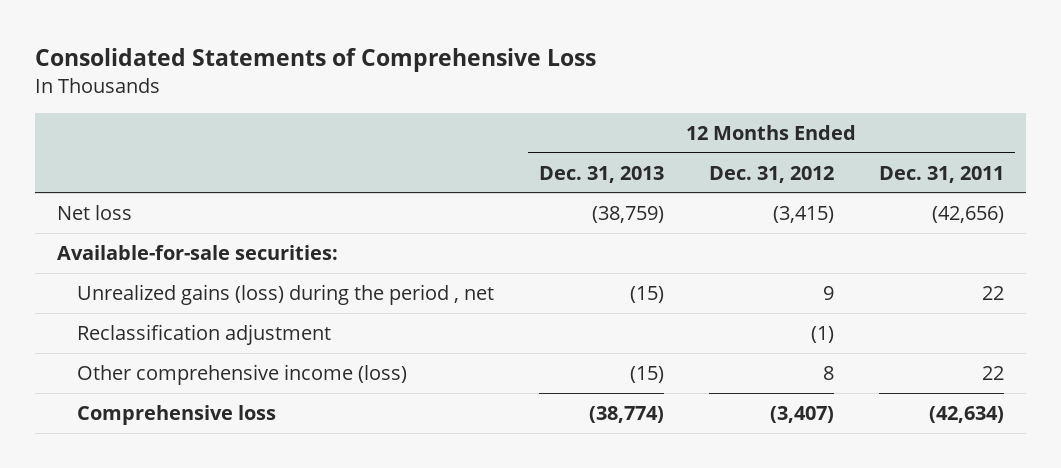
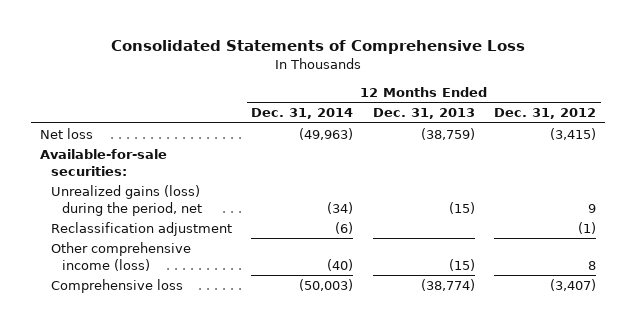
[878,165,1004,183] Dec. 31, 2011 -> none
none -> [251,108,354,120] Dec. 31, 2014
[77,284,495,306] Unrealized gains (loss) during the period , net -> [51,184,203,216] Unrealized gains (loss) during the period, net

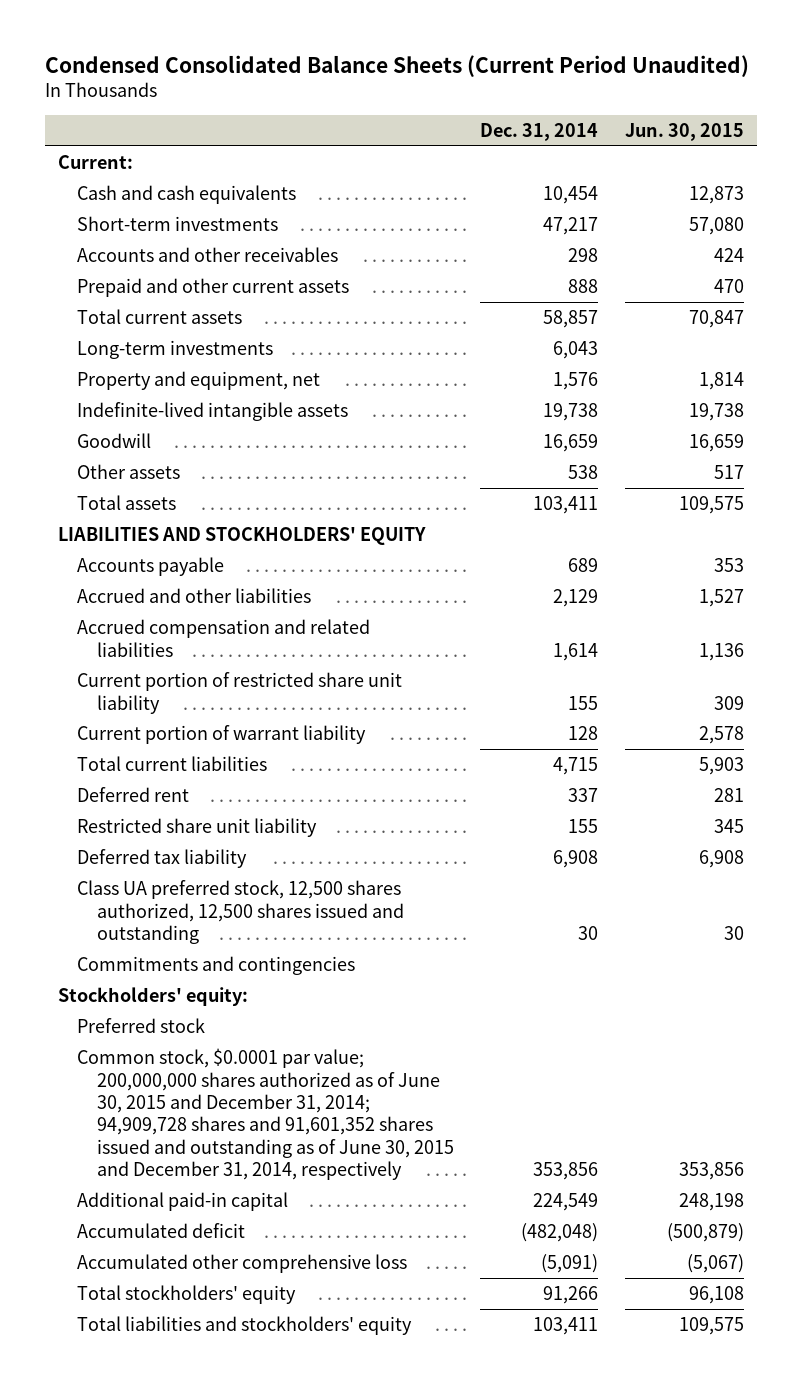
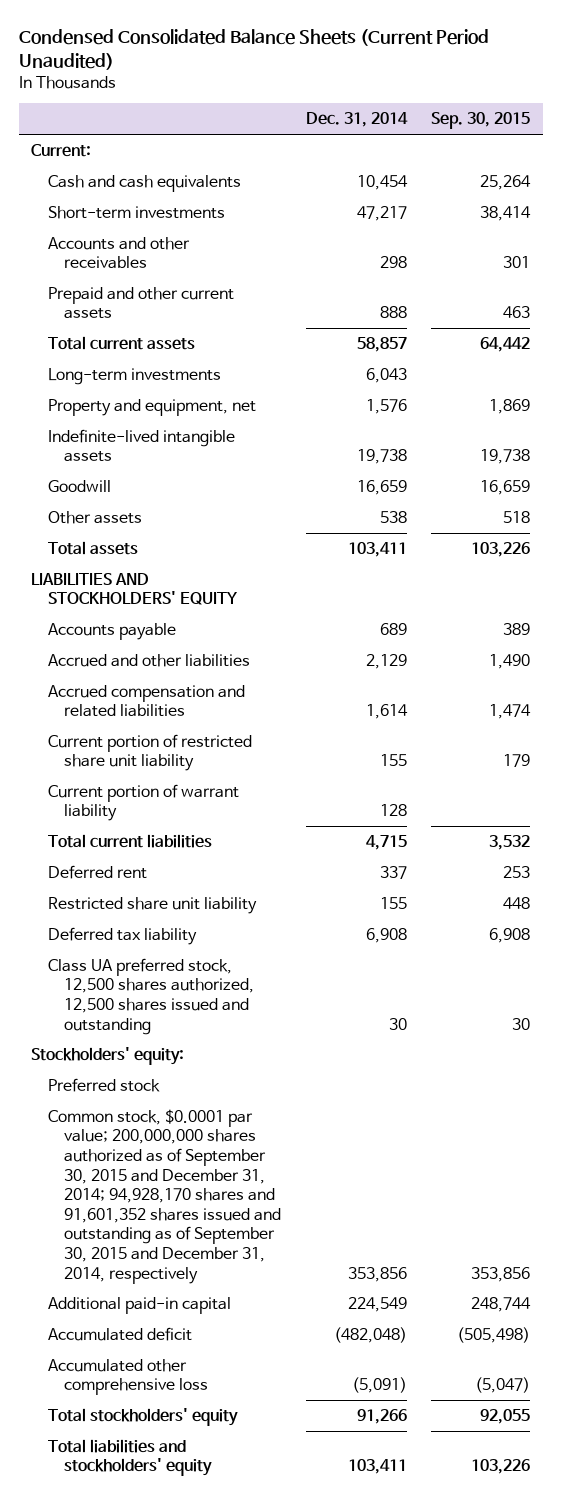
[624,123,744,142] Jun. 30, 2015 -> none
none -> [431,112,531,130] Sep. 30, 2015
[77,956,356,976] Commitments and contingencies -> none
[77,1048,454,1181] Common stock, $0.0001 par value; 200,000,000 shares authorized as of June 30, 2015 and December 31, 2014; 94,909,728 shares and 91,601,352 shares issued and outstanding as of June 30, 2015 and December 31, 2014, respectively -> [47,1108,282,1284] Common stock, $0.0001 par value; 200,000,000 shares authorized as of September 30, 2015 and December 31, 2014; 94,928,170 shares and 91,601,352 shares issued and outstanding as of September 30, 2015 and December 31, 2014, respectively

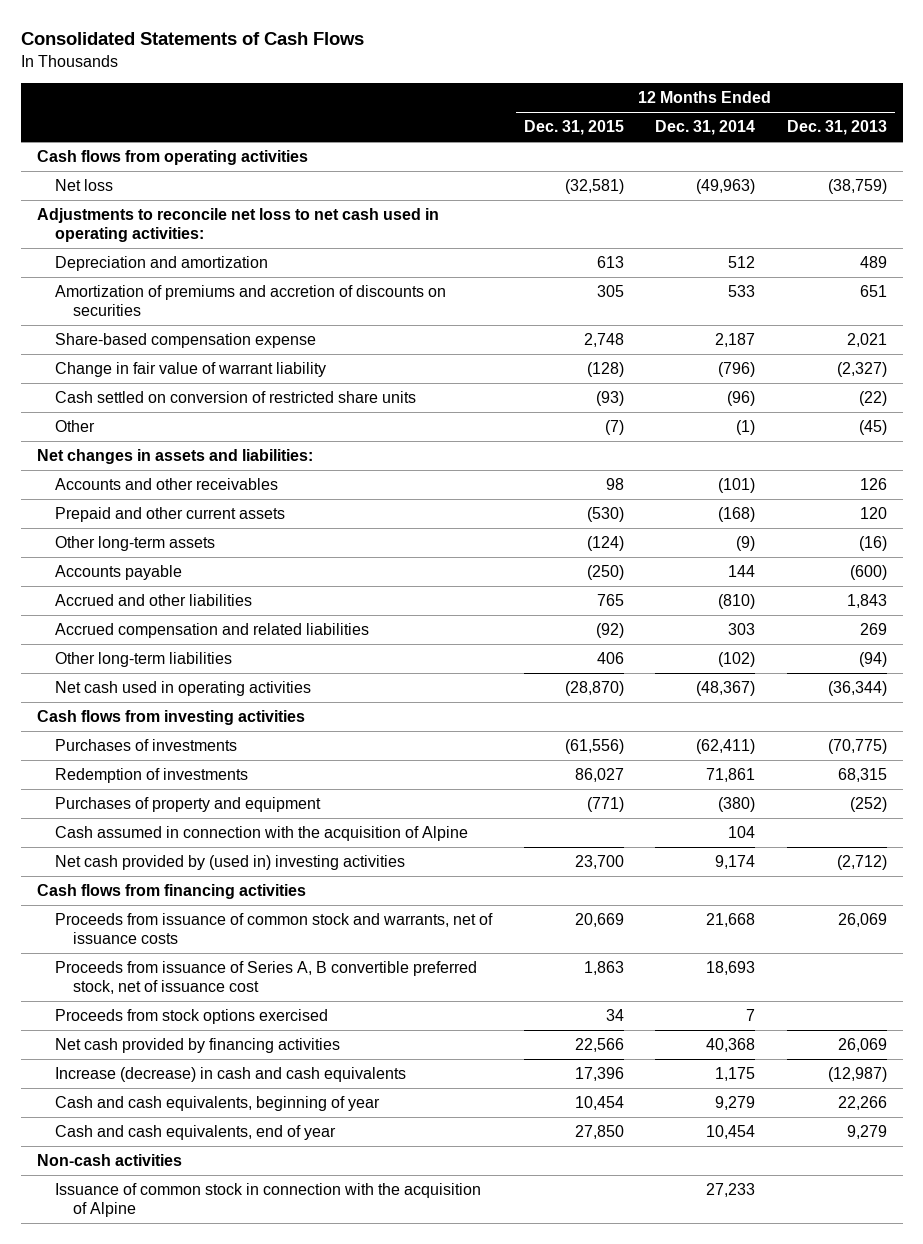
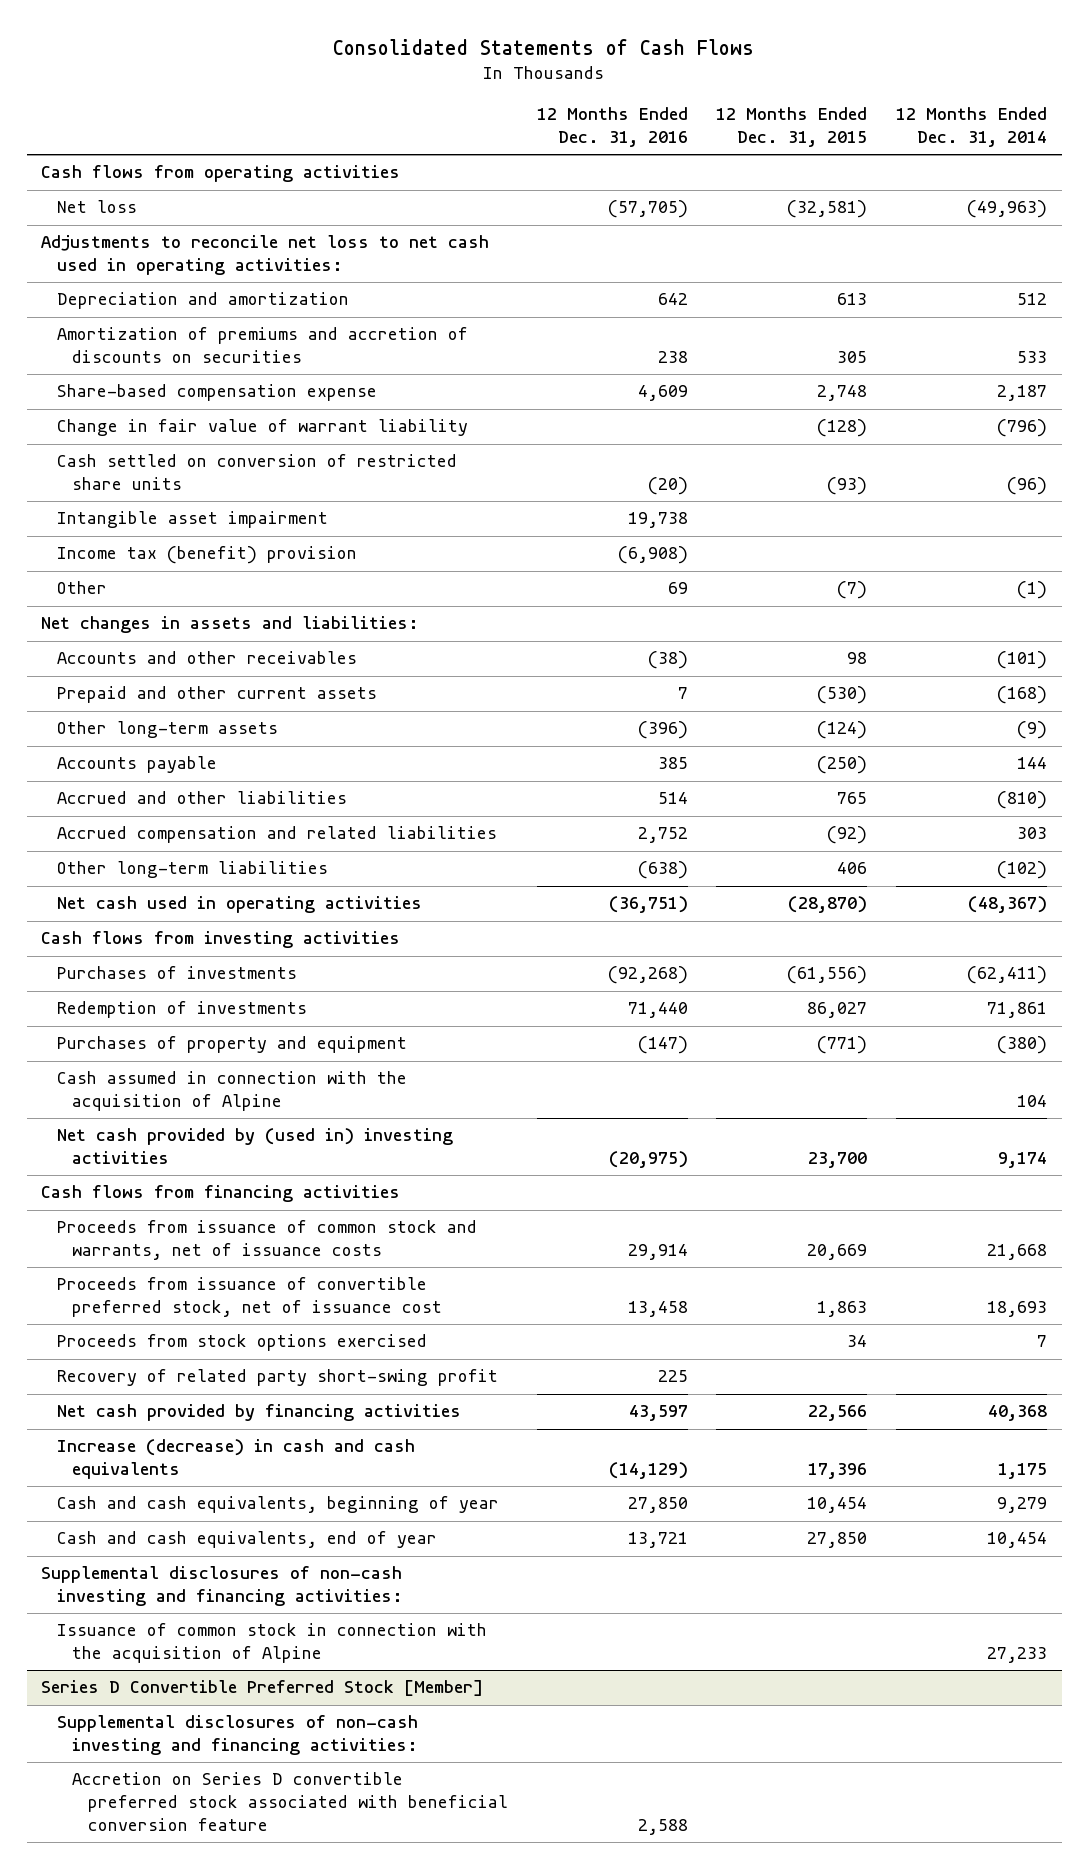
[786,120,887,136] Dec. 31, 2013 -> none
none -> [536,107,688,148] 12 Months Ended Dec. 31, 2016
none -> [56,511,328,529] Intangible asset impairment
none -> [56,546,357,565] Income tax (benefit) provision
[55,961,478,994] Proceeds from issuance of Series A, B convertible preferred stock, net of issuance cost -> [56,1277,443,1318] Proceeds from issuance of convertible preferred stock, net of issuance cost
none -> [56,1369,498,1387] Recovery of related party short-swing profit
[36,1154,182,1167] Non-cash activities -> [41,1566,403,1607] Supplemental disclosures of non-cash investing and financing activities:
none -> [41,1680,484,1697] Series D Convertible Preferred Stock [Member]
none -> [56,1715,419,1756] Supplemental disclosures of non-cash investing and financing activities:
none -> [72,1772,509,1832] Accretion on Series D convertible preferred stock associated with beneficial conversion feature

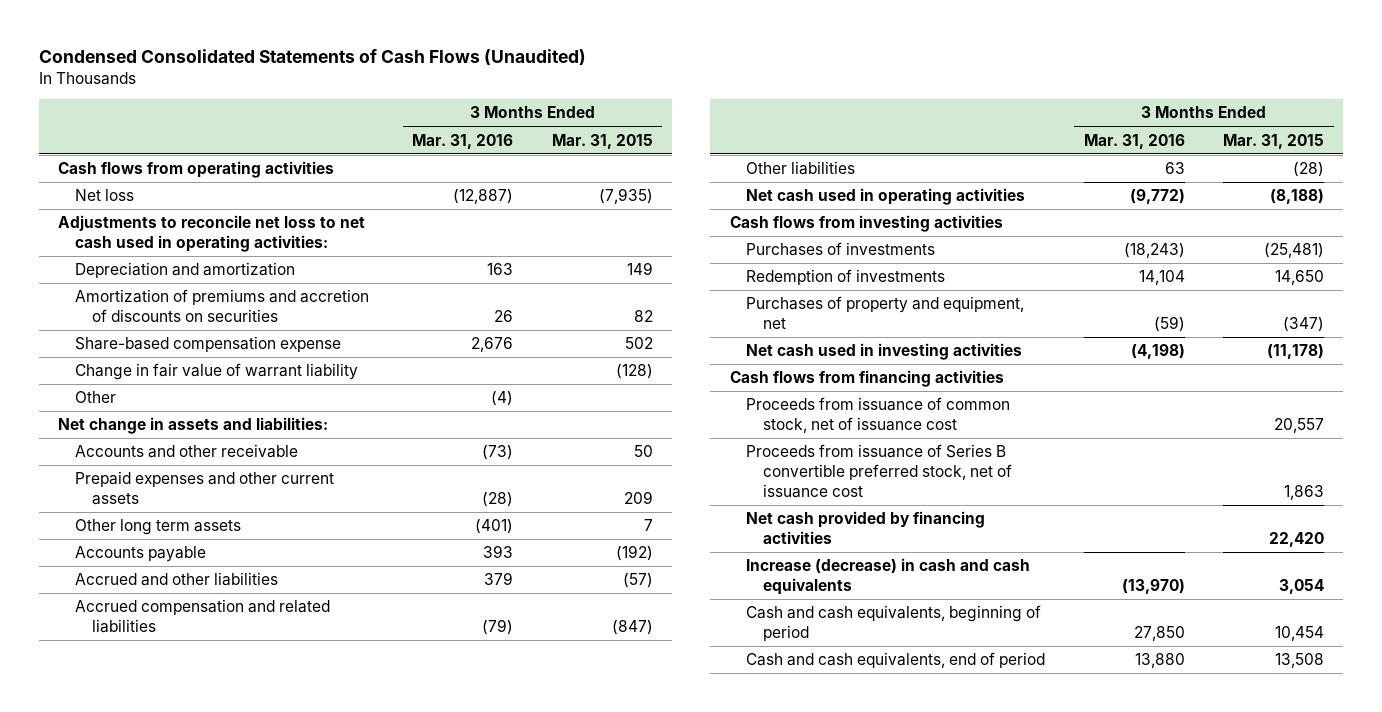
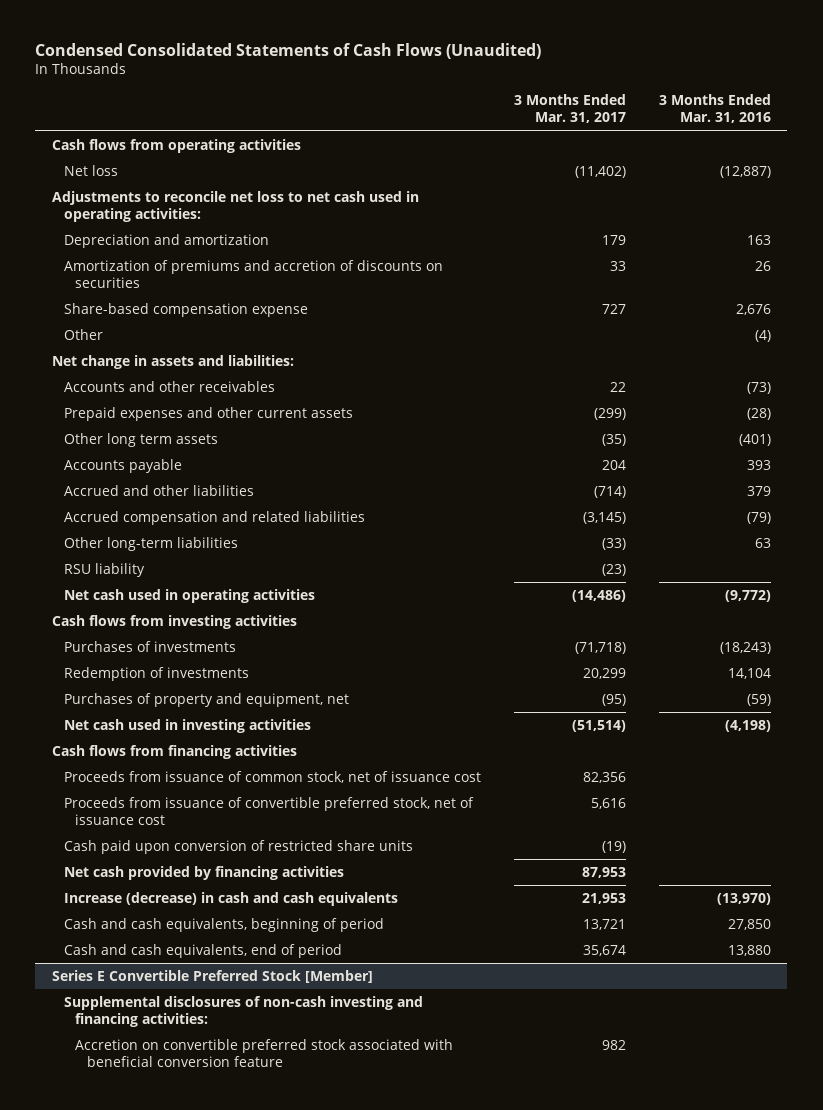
[551,133,653,149] Mar. 31, 2015 -> none
none -> [513,94,626,124] 3 Months Ended Mar. 31, 2017
[75,363,359,381] Change in fair value of warrant liability -> none
[75,444,299,459] Accounts and other receivable -> [63,380,275,392] Accounts and other receivables
[746,161,856,176] Other liabilities -> [63,536,238,551] Other long-term liabilities
none -> [63,562,145,577] RSU liability
[746,444,1013,498] Proceeds from issuance of Series B convertible preferred stock, net of issuance cost -> [63,796,474,825] Proceeds from issuance of convertible preferred stock, net of issuance cost
none -> [63,839,413,854] Cash paid upon conversion of restricted share units
none -> [51,969,373,983] Series E Convertible Preferred Stock [Member]
none -> [63,995,423,1027] Supplemental disclosures of non-cash investing and financing activities:
none -> [75,1038,454,1067] Accretion on convertible preferred stock associated with beneficial conversion feature

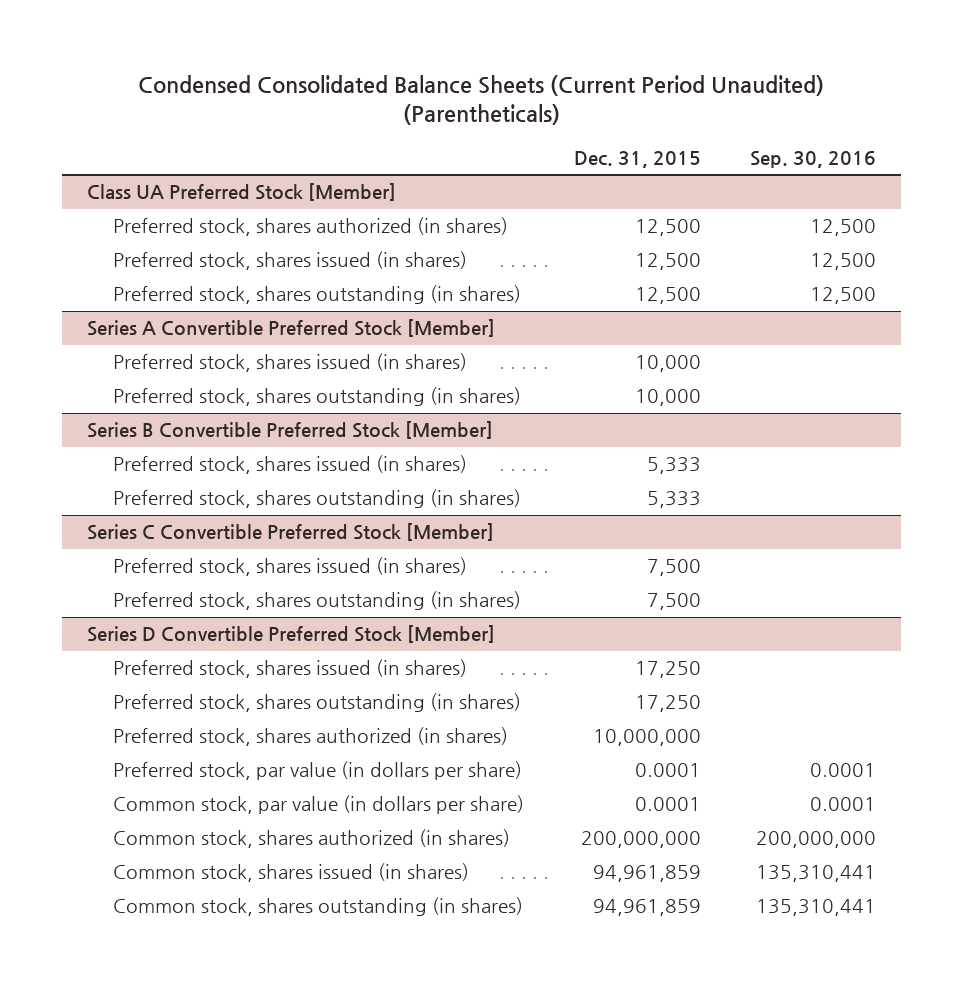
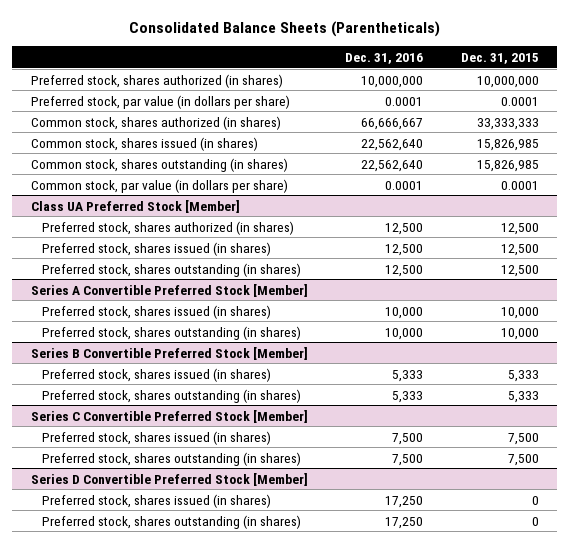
[138,74,825,126] Condensed Consolidated Balance Sheets (Current Period Unaudited) (Parentheticals) -> [128,20,440,37] Consolidated Balance Sheets (Parentheticals)
[750,151,877,169] Sep. 30, 2016 -> none
none -> [345,52,424,64] Dec. 31, 2016
none -> [30,73,283,88] Preferred stock, shares authorized (in shares)
none -> [30,94,290,109] Preferred stock, par value (in dollars per share)
none -> [30,115,281,130] Common stock, shares authorized (in shares)
none -> [30,136,258,151] Common stock, shares issued (in shares)
none -> [30,157,288,172] Common stock, shares outstanding (in shares)
none -> [30,178,288,193] Common stock, par value (in dollars per share)
[113,727,509,747] Preferred stock, shares authorized (in shares) -> none
[113,761,523,781] Preferred stock, par value (in dollars per share) -> none
[113,795,525,815] Common stock, par value (in dollars per share) -> none
[113,829,511,849] Common stock, shares authorized (in shares) -> none
[113,863,470,883] Common stock, shares issued (in shares) -> none
[113,897,524,917] Common stock, shares outstanding (in shares) -> none
[634,661,701,679] 17,250 -> [531,495,539,505] 0
[634,695,701,713] 17,250 -> [531,516,539,526] 0

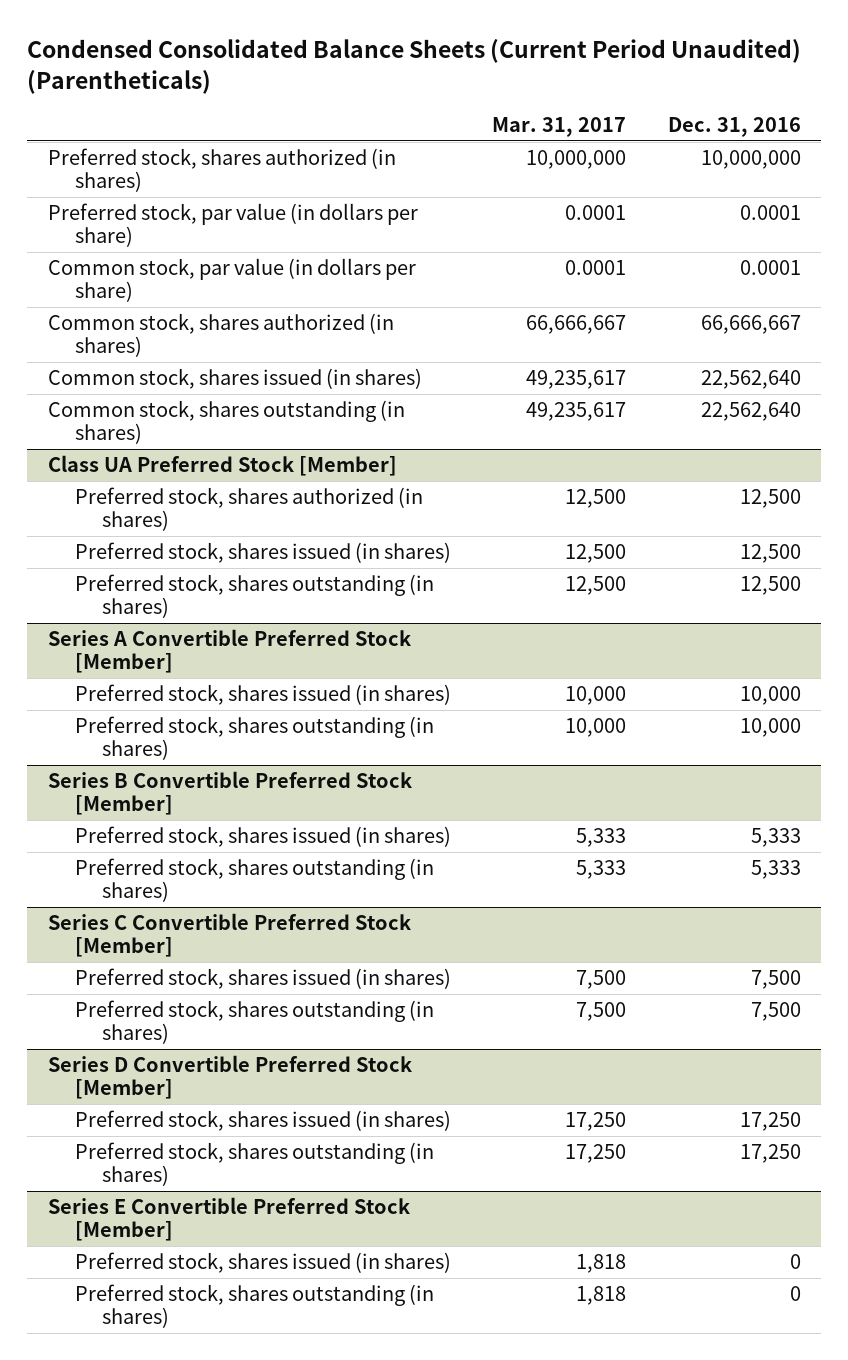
[128,20,440,37] Consolidated Balance Sheets (Parentheticals) -> [27,38,802,94] Condensed Consolidated Balance Sheets (Current Period Unaudited) (Parentheticals)
[460,52,539,64] Dec. 31, 2015 -> none
none -> [492,117,627,138] Mar. 31, 2017
[30,178,288,193] Common stock, par value (in dollars per share) -> [47,258,416,303] Common stock, par value (in dollars per share)
none -> [47,1197,410,1242] Series E Convertible Preferred Stock [Member]
none -> [74,1252,451,1274] Preferred stock, shares issued (in shares)
none -> [74,1284,434,1329] Preferred stock, shares outstanding (in shares)

